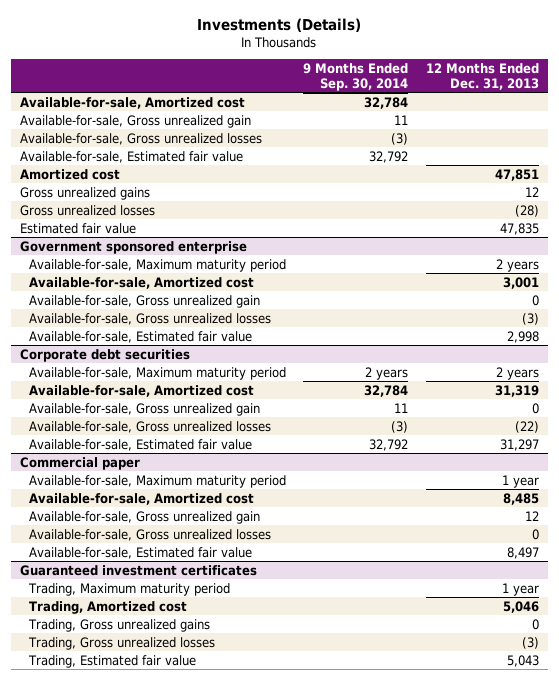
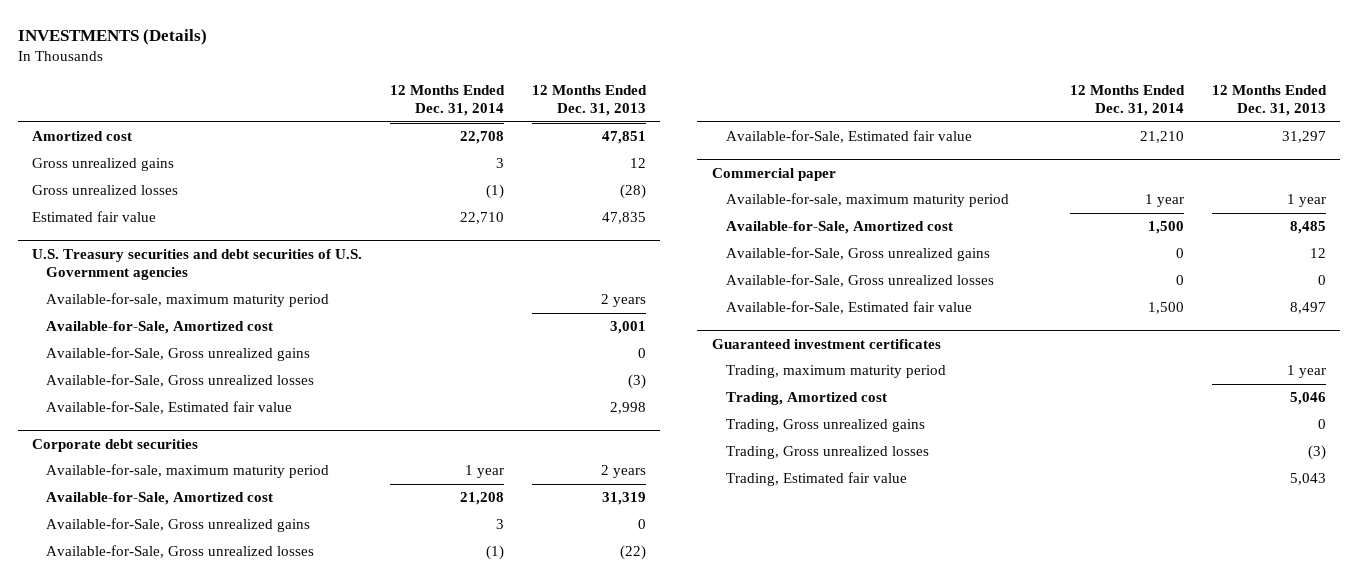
[197,18,362,33] Investments (Details) -> [18,29,208,46] INVESTMENTS (Details)
[303,62,409,91] 9 Months Ended Sep. 30, 2014 -> none
none -> [390,84,506,117] 12 Months Ended Dec. 31, 2014
[19,96,245,109] Available-for-sale, Amortized cost -> none
[19,114,251,128] Available-for-sale, Gross unrealized gain -> none
[19,132,262,145] Available-for-sale, Gross unrealized losses -> none
[19,150,243,163] Available-for-sale, Estimated fair value -> none
[19,240,247,254] Government sponsored enterprise -> none
none -> [32,248,363,281] U.S. Treasury securities and debt securities of U.S. Government agencies
[28,258,286,272] Available-for-sale, Maximum maturity period -> [46,293,330,308] Available-for-sale, maximum maturity period
[28,276,254,289] Available-for-sale, Amortized cost -> [46,321,274,335] Available-for-Sale, Amortized cost
[28,294,260,308] Available-for-sale, Gross unrealized gain -> [46,347,311,362] Available-for-Sale, Gross unrealized gains
[28,312,271,325] Available-for-sale, Gross unrealized losses -> [46,374,315,388] Available-for-Sale, Gross unrealized losses
[28,330,252,343] Available-for-sale, Estimated fair value -> [46,401,293,415] Available-for-Sale, Estimated fair value
[28,366,286,380] Available-for-sale, Maximum maturity period -> [46,464,330,479] Available-for-sale, maximum maturity period
[28,384,254,397] Available-for-sale, Amortized cost -> [46,492,274,506] Available-for-Sale, Amortized cost
[28,402,260,416] Available-for-sale, Gross unrealized gain -> [46,518,311,533] Available-for-Sale, Gross unrealized gains
[28,420,271,433] Available-for-sale, Gross unrealized losses -> [46,545,315,559] Available-for-Sale, Gross unrealized losses
[28,438,252,451] Available-for-sale, Estimated fair value -> [725,130,972,144] Available-for-Sale, Estimated fair value
[28,474,286,488] Available-for-sale, Maximum maturity period -> [725,193,1009,208] Available-for-sale, maximum maturity period
[28,492,254,505] Available-for-sale, Amortized cost -> [725,221,953,235] Available-for-Sale, Amortized cost
[28,510,260,524] Available-for-sale, Gross unrealized gain -> [725,247,990,262] Available-for-Sale, Gross unrealized gains
[28,528,271,541] Available-for-sale, Gross unrealized losses -> [725,274,994,288] Available-for-Sale, Gross unrealized losses
[28,546,252,559] Available-for-sale, Estimated fair value -> [725,301,972,315] Available-for-Sale, Estimated fair value
[27,582,230,596] Trading, Maximum maturity period -> [725,365,946,379] Trading, maximum maturity period

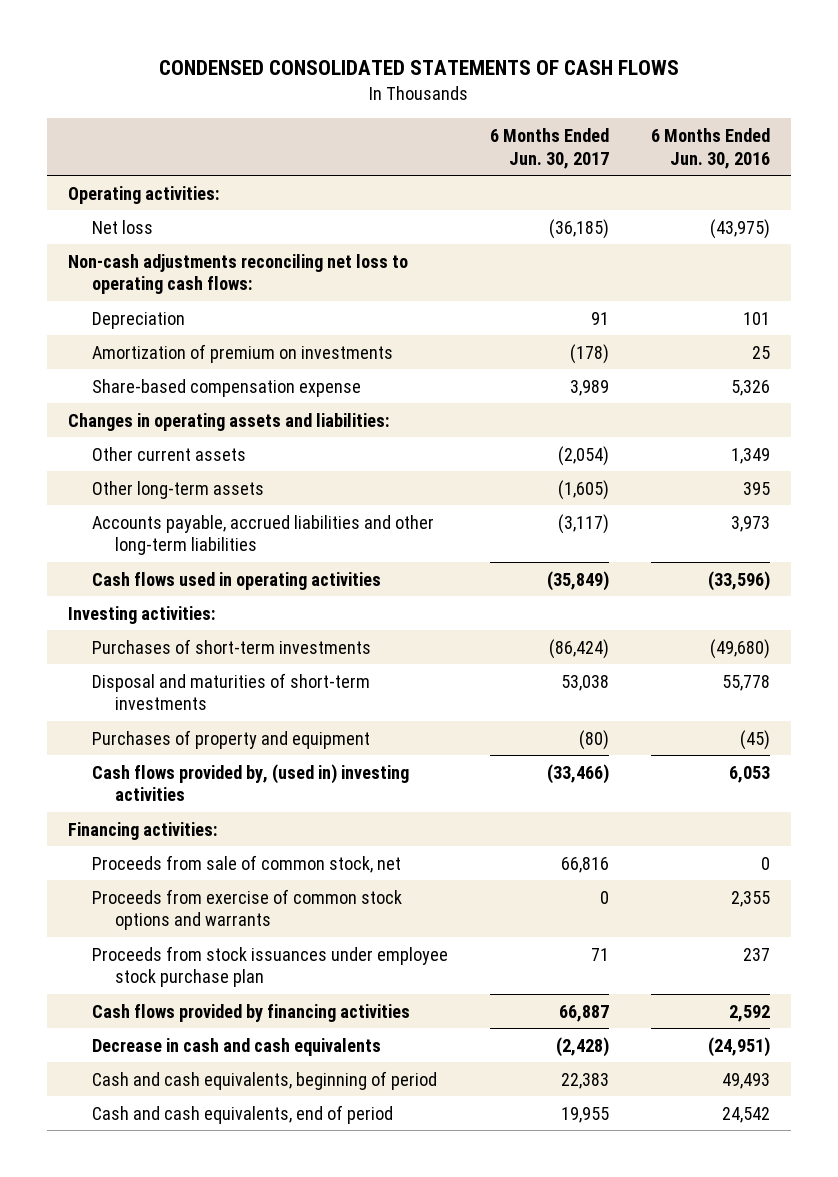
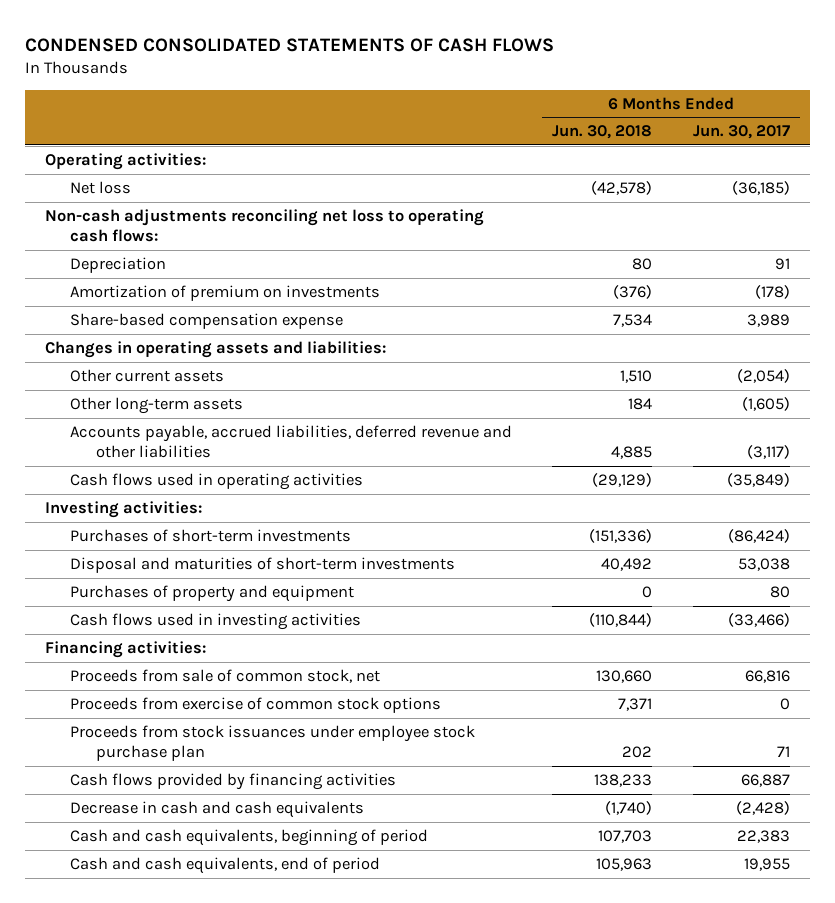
[651,127,771,169] 6 Months Ended Jun. 30, 2016 -> none
none -> [552,125,653,140] Jun. 30, 2018
[91,514,434,556] Accounts payable, accrued liabilities and other long-term liabilities -> [70,424,513,459] Accounts payable, accrued liabilities, deferred revenue and other liabilities
[578,729,609,750] (80) -> [769,585,790,598] 80
[91,763,409,802] Cash flows provided by, (used in) investing activities -> [70,612,362,630] Cash flows used in investing activities
[91,888,402,931] Proceeds from exercise of common stock options and warrants -> [70,696,442,713] Proceeds from exercise of common stock options

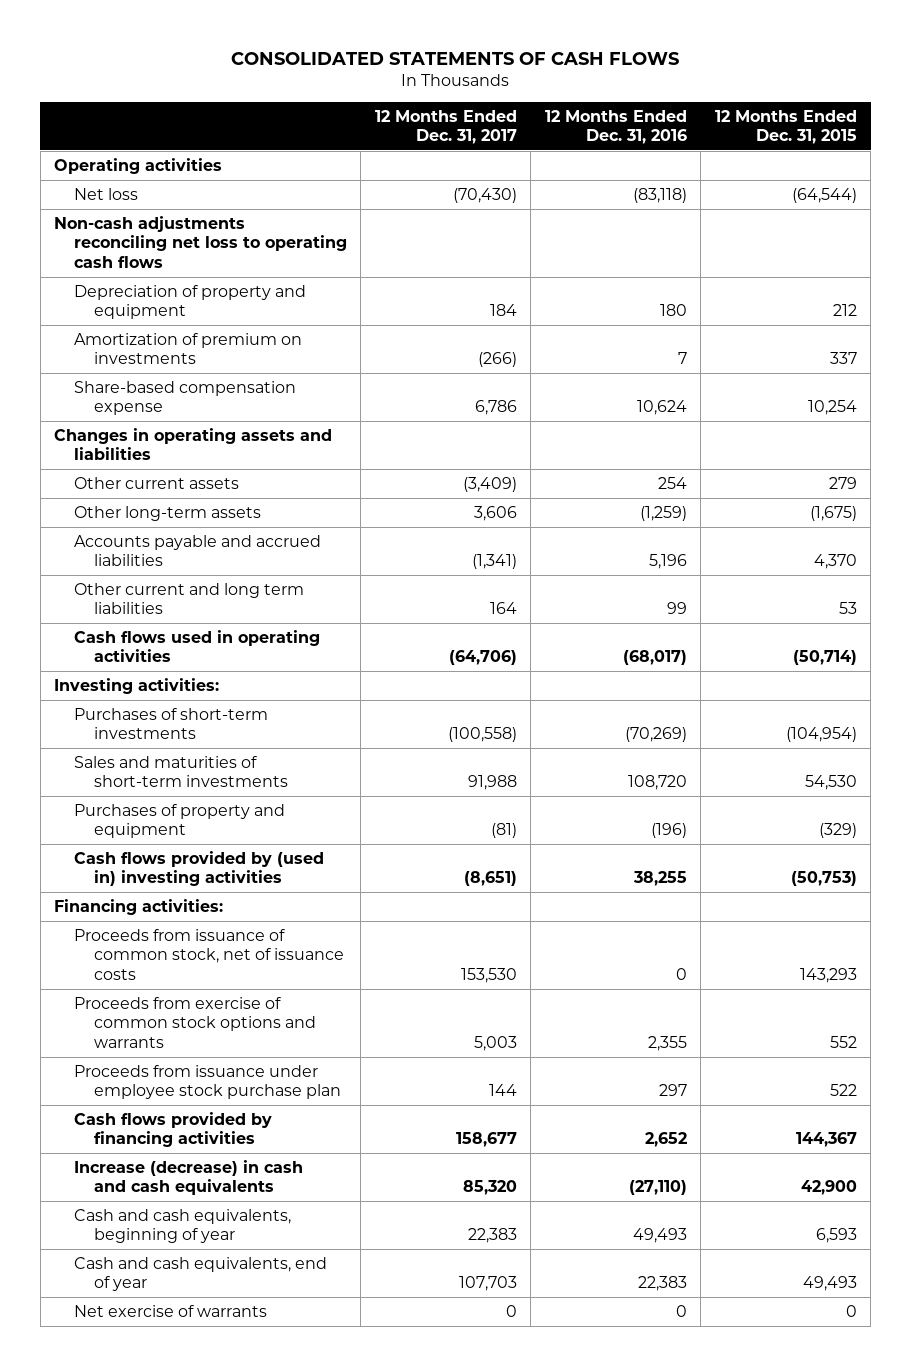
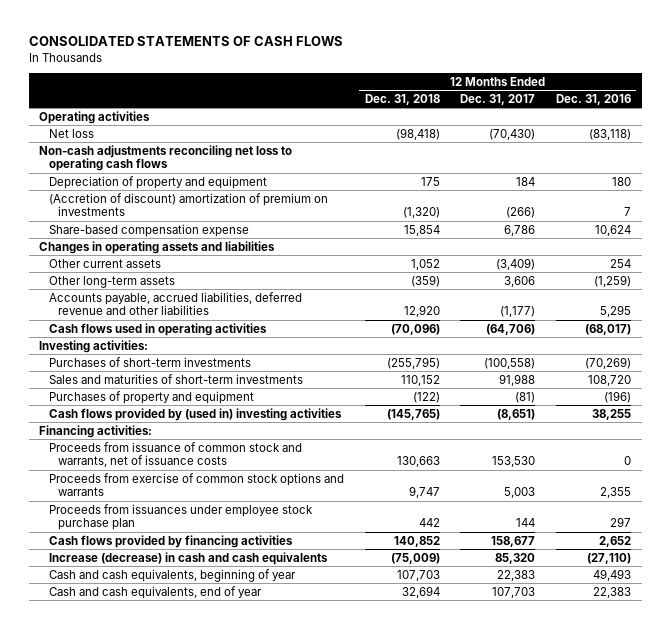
[714,109,857,145] 12 Months Ended Dec. 31, 2015 -> none
none -> [364,93,440,105] Dec. 31, 2018
[73,332,302,365] Amortization of premium on investments -> [48,192,328,217] (Accretion of discount) amortization of premium on investments
[73,582,304,615] Other current and long term liabilities -> none
[73,534,321,567] Accounts payable and accrued liabilities -> [48,291,302,316] Accounts payable, accrued liabilities, deferred revenue and other liabilities
[471,554,517,570] (1,341) -> [500,306,536,318] (1,177)
[648,554,687,570] 5,196 -> [600,305,632,318] 5,295
[73,928,344,980] Proceeds from issuance of common stock, net of issuance costs -> [48,441,302,468] Proceeds from issuance of common stock and warrants, net of issuance costs
[73,1064,341,1100] Proceeds from issuance under employee stock purchase plan -> [48,503,313,531] Proceeds from issuances under employee stock purchase plan
[73,1304,267,1317] Net exercise of warrants -> none

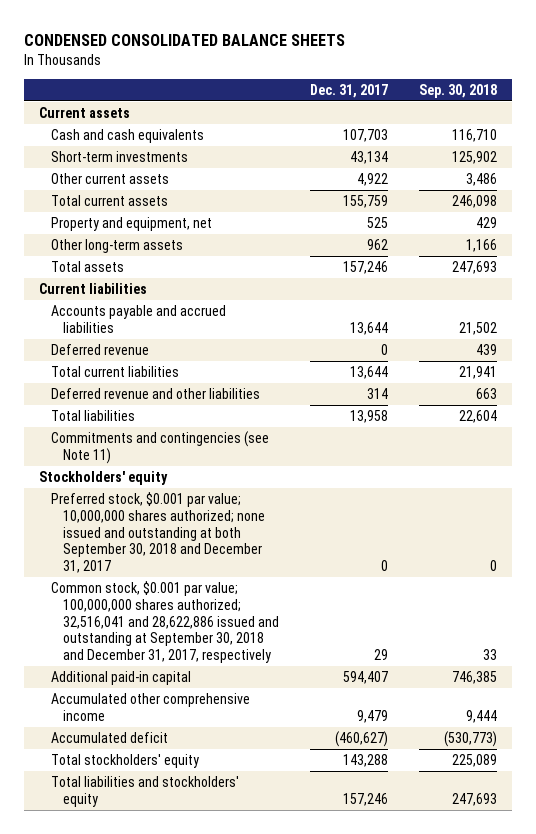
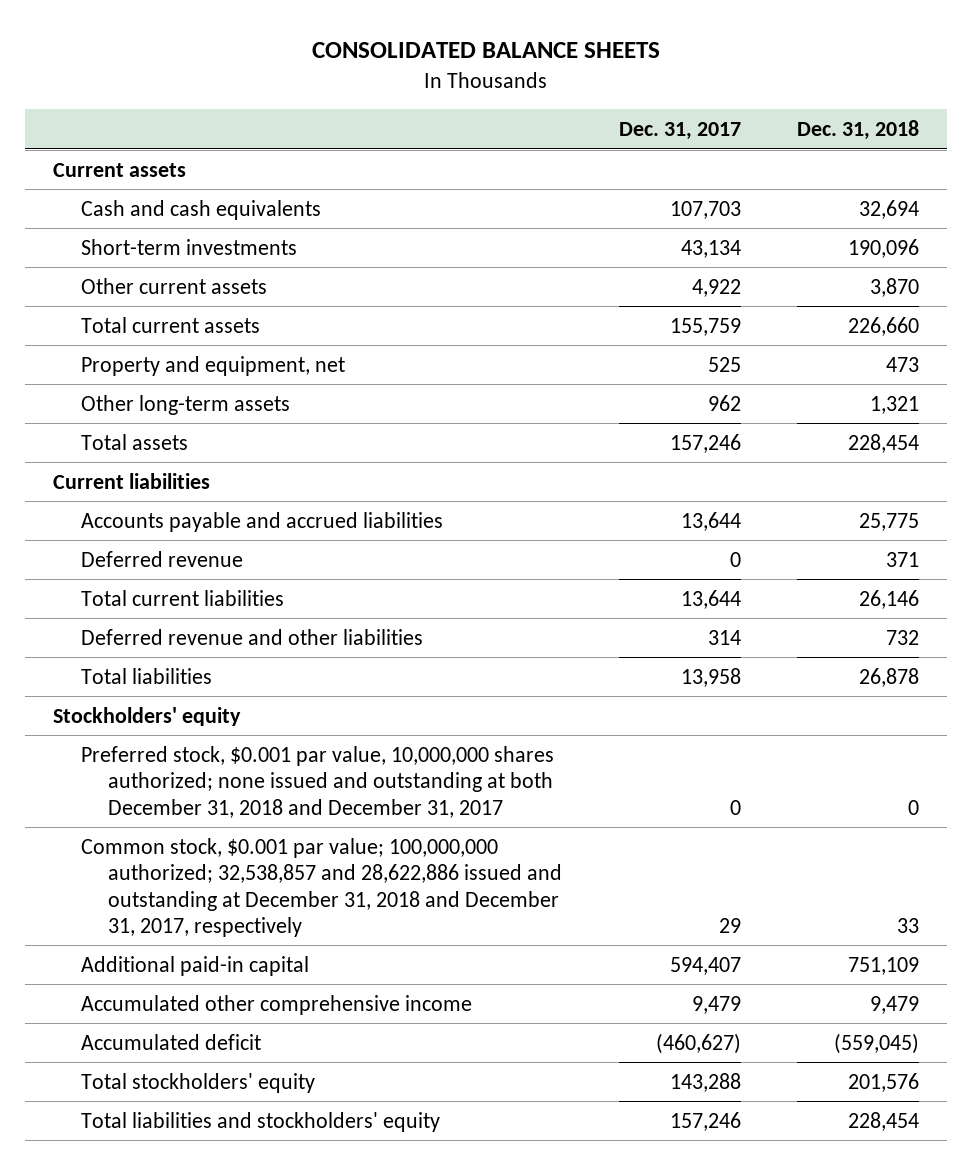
[24,33,346,46] CONDENSED CONSOLIDATED BALANCE SHEETS -> [311,42,660,59] CONSOLIDATED BALANCE SHEETS
[418,83,497,98] Sep. 30, 2018 -> none
none -> [796,120,919,141] Dec. 31, 2018
[51,431,270,464] Commitments and contingencies (see Note 11) -> none
[51,492,266,574] Preferred stock, $0.001 par value; 10,000,000 shares authorized; none issued and outstanding at both September 30, 2018 and December 31, 2017 -> [80,745,554,818] Preferred stock, $0.001 par value, 10,000,000 shares authorized; none issued and outstanding at both December 31, 2018 and December 31, 2017
[51,581,280,664] Common stock, $0.001 par value; 100,000,000 shares authorized; 32,516,041 and 28,622,886 issued and outstanding at September 30, 2018 and December 31, 2017, respectively -> [80,837,563,937] Common stock, $0.001 par value; 100,000,000 authorized; 32,538,857 and 28,622,886 issued and outstanding at December 31, 2018 and December 31, 2017, respectively

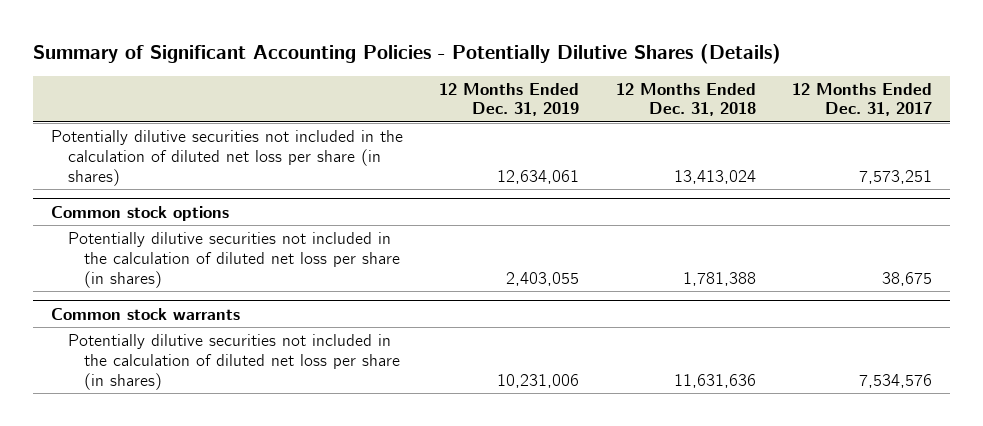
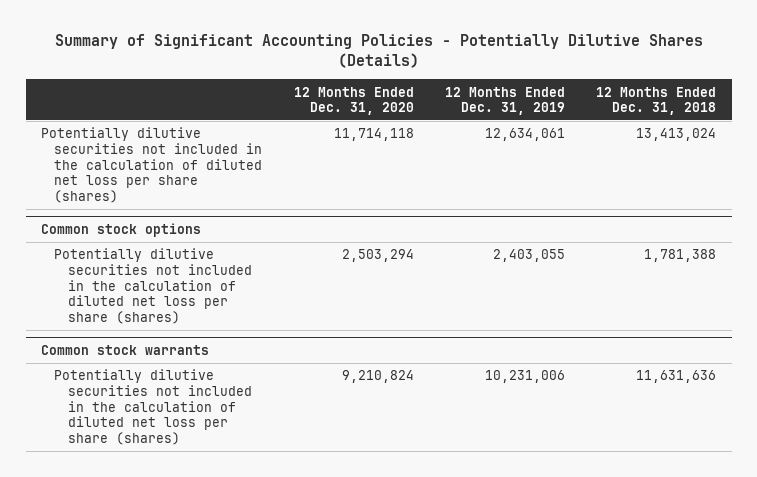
[792,82,933,117] 12 Months Ended Dec. 31, 2017 -> none
none -> [293,86,414,116] 12 Months Ended Dec. 31, 2020
[50,129,403,186] Potentially dilutive securities not included in the calculation of diluted net loss per share (in shares) -> [41,127,263,203] Potentially dilutive securities not included in the calculation of diluted net loss per share (shares)
[67,231,401,288] Potentially dilutive securities not included in the calculation of diluted net loss per share (in shares) -> [54,248,252,324] Potentially dilutive securities not included in the calculation of diluted net loss per share (shares)
[67,333,401,390] Potentially dilutive securities not included in the calculation of diluted net loss per share (in shares) -> [54,369,252,445] Potentially dilutive securities not included in the calculation of diluted net loss per share (shares)

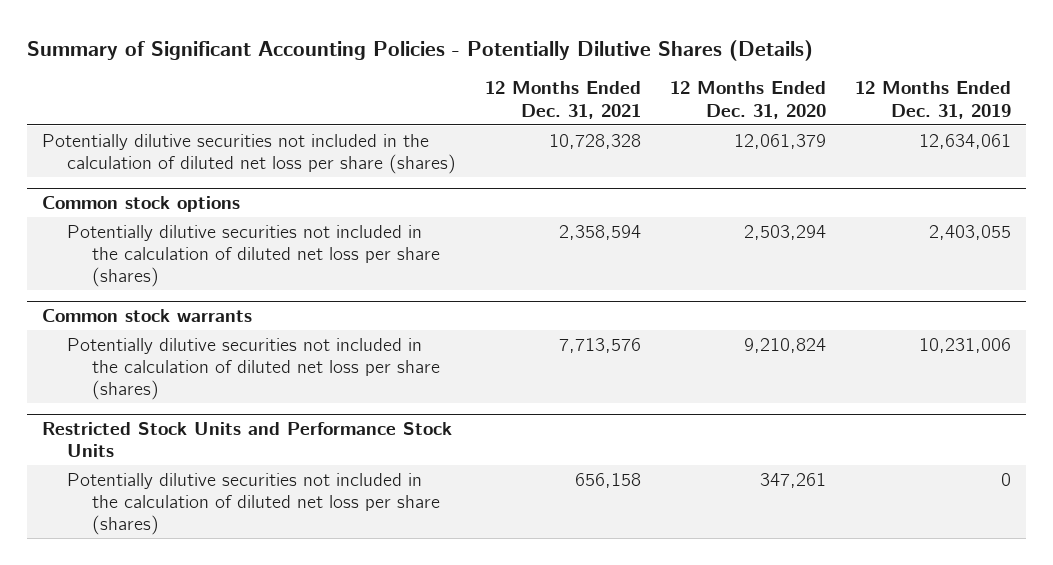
[596,86,717,116] 12 Months Ended Dec. 31, 2018 -> none
none -> [484,81,641,119] 12 Months Ended Dec. 31, 2021
[333,128,414,142] 11,714,118 -> [734,133,827,149] 12,061,379
none -> [41,421,452,458] Restricted Stock Units and Performance Stock Units
none -> [66,472,440,536] Potentially dilutive securities not included in the calculation of diluted net loss per share (shares)

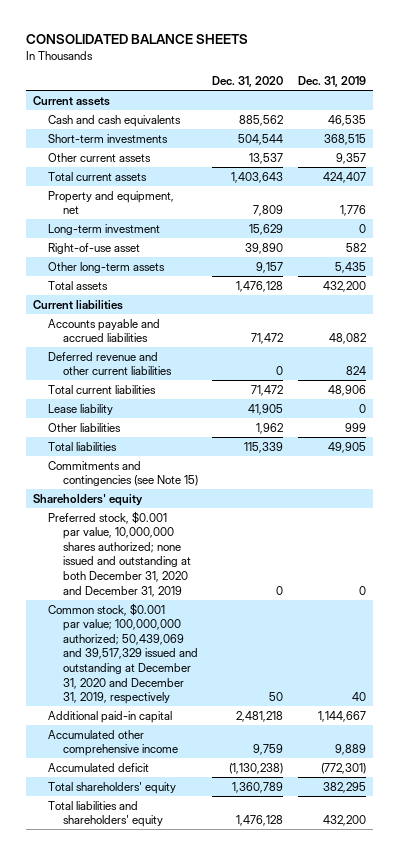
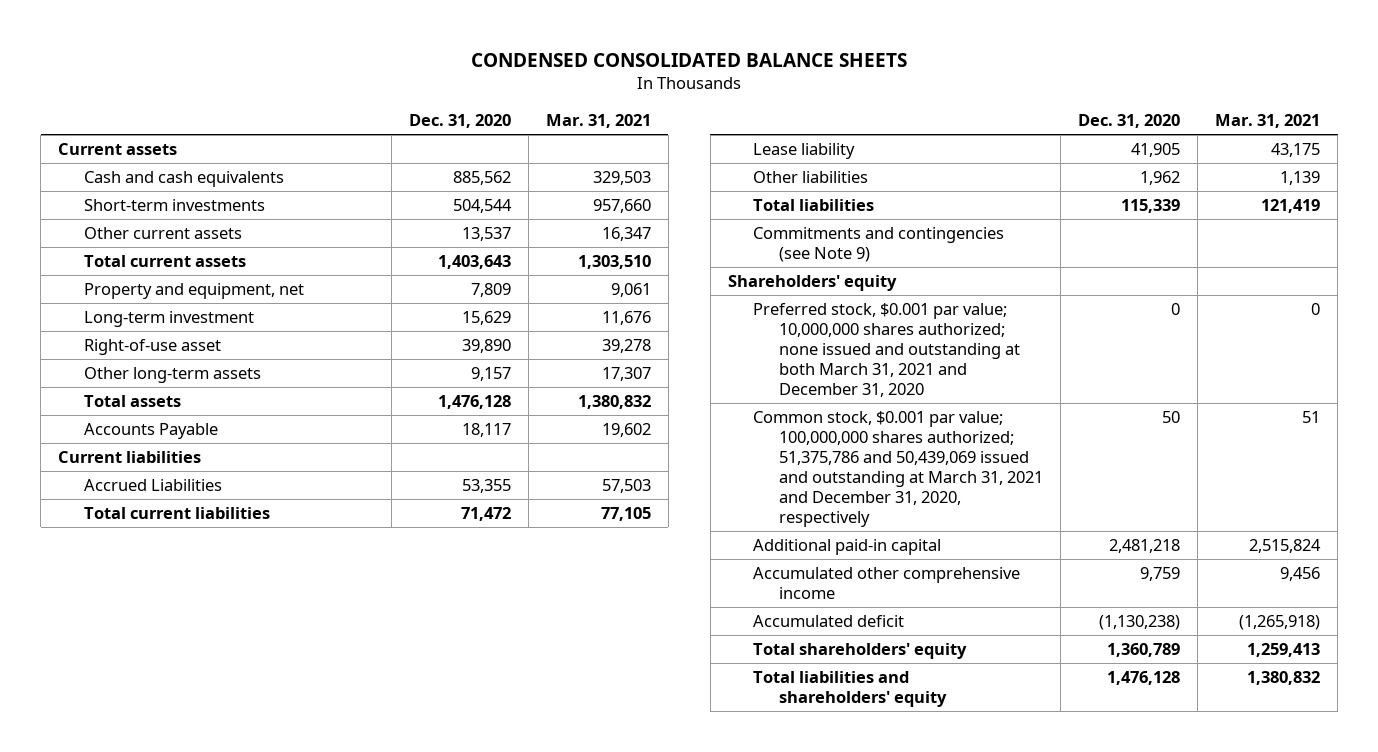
[26,34,249,45] CONSOLIDATED BALANCE SHEETS -> [471,52,908,67] CONDENSED CONSOLIDATED BALANCE SHEETS
[298,76,367,88] Dec. 31, 2019 -> none
none -> [545,114,651,129] Mar. 31, 2021
none -> [83,423,218,440] Accounts Payable
[48,318,161,343] Accounts payable and accrued liabilities -> none
[48,351,172,376] Deferred revenue and other current liabilities -> none
none -> [83,479,222,492] Accrued Liabilities
[48,460,198,487] Commitments and contingencies (see Note 15) -> [753,227,1005,263] Commitments and contingencies (see Note 9)
[48,510,191,597] Preferred stock, $0.001 par value, 10,000,000 shares authorized; none issued and outstanding at both December 31, 2020 and December 31, 2019 -> [753,303,1020,397] Preferred stock, $0.001 par value; 10,000,000 shares authorized; none issued and outstanding at both March 31, 2021 and December 31, 2020
[48,602,198,705] Common stock, $0.001 par value; 100,000,000 authorized; 50,439,069 and 39,517,329 issued and outstanding at December 31, 2020 and December 31, 2019, respectively -> [753,411,1043,527] Common stock, $0.001 par value; 100,000,000 shares authorized; 51,375,786 and 50,439,069 issued and outstanding at March 31, 2021 and December 31, 2020, respectively

